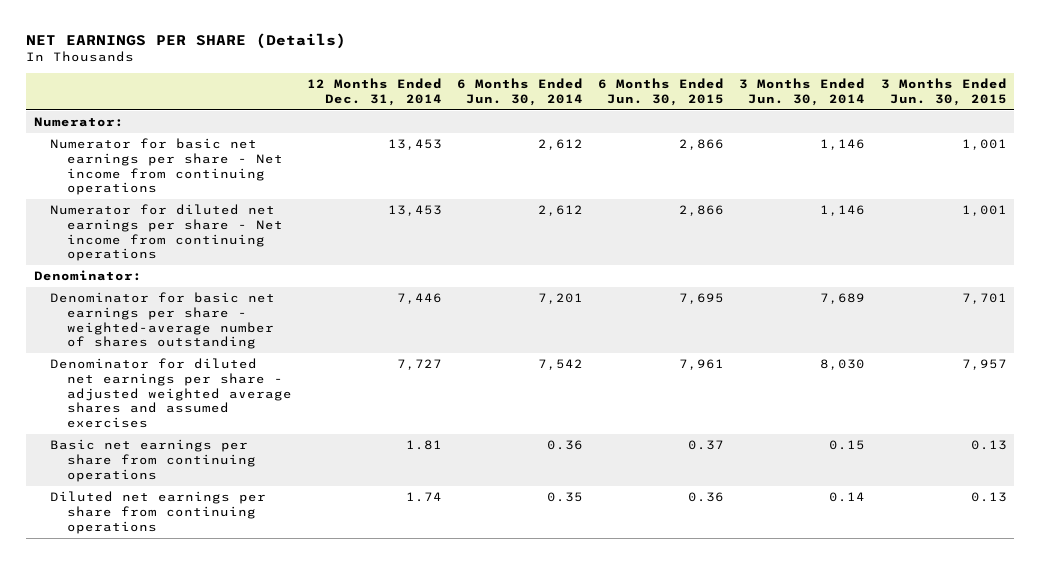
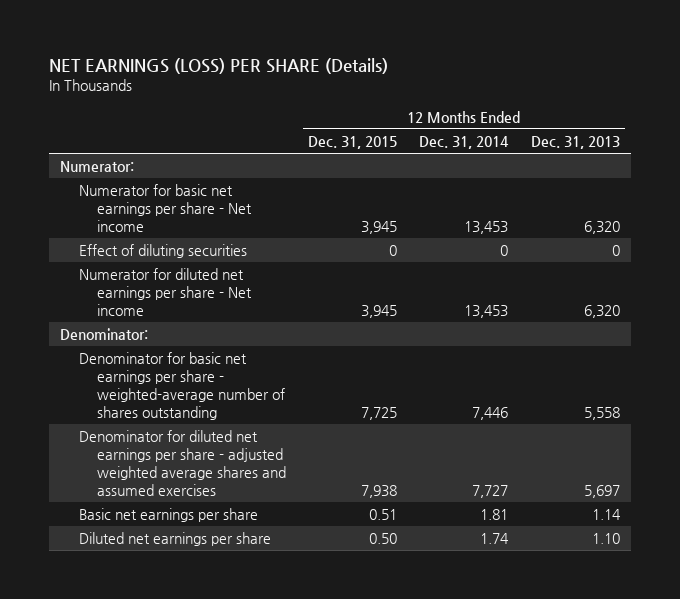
[26,32,347,49] NET EARNINGS PER SHARE (Details) -> [49,58,389,75] NET EARNINGS (LOSS) PER SHARE (Details)
[457,78,584,106] 6 Months Ended Jun. 30, 2014 -> none
[598,78,725,106] 6 Months Ended Jun. 30, 2015 -> none
[739,78,866,106] 3 Months Ended Jun. 30, 2014 -> none
[880,78,1007,106] 3 Months Ended Jun. 30, 2015 -> none
none -> [308,135,398,149] Dec. 31, 2015
none -> [530,135,620,149] Dec. 31, 2013
[50,138,284,196] Numerator for basic net earnings per share - Net income from continuing operations -> [78,184,253,233] Numerator for basic net earnings per share - Net income
none -> [78,244,247,259] Effect of diluting securities
[50,204,284,262] Numerator for diluted net earnings per share - Net income from continuing operations -> [78,268,253,317] Numerator for diluted net earnings per share - Net income
[50,439,257,482] Basic net earnings per share from continuing operations -> [78,508,258,523] Basic net earnings per share
[50,491,267,534] Diluted net earnings per share from continuing operations -> [78,532,271,547] Diluted net earnings per share

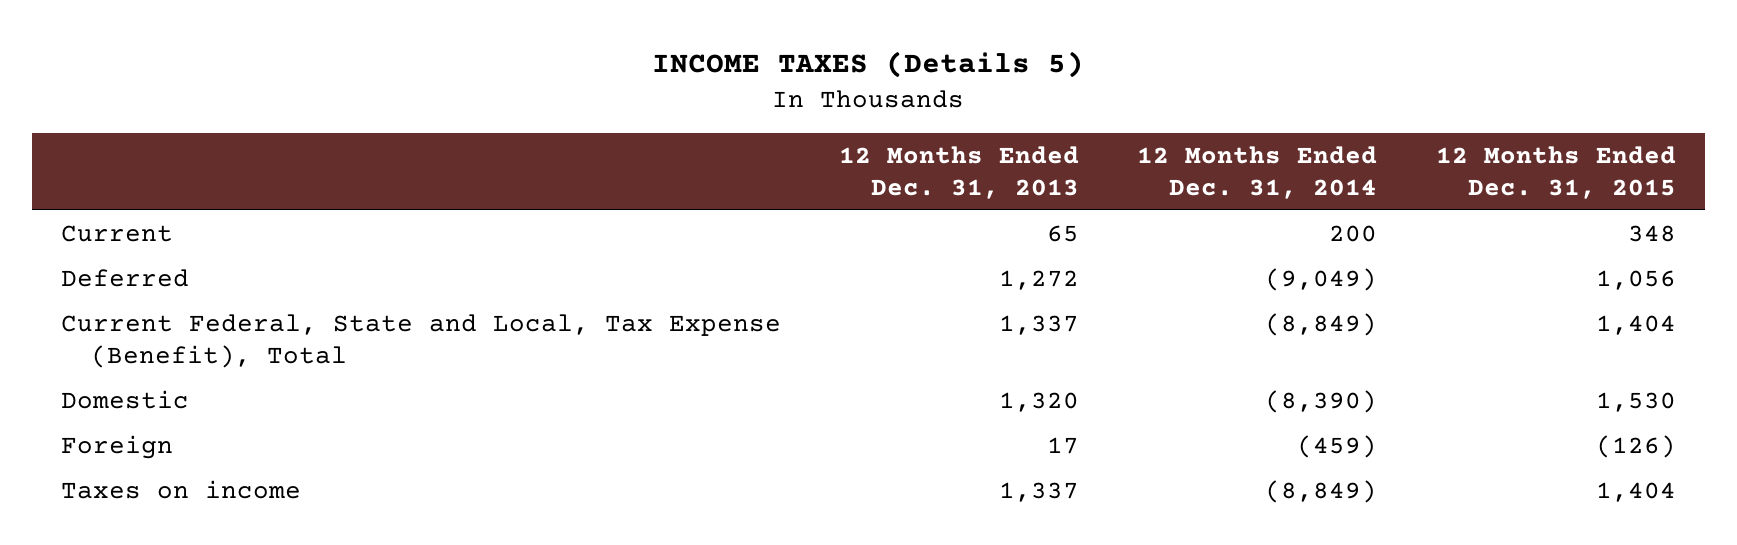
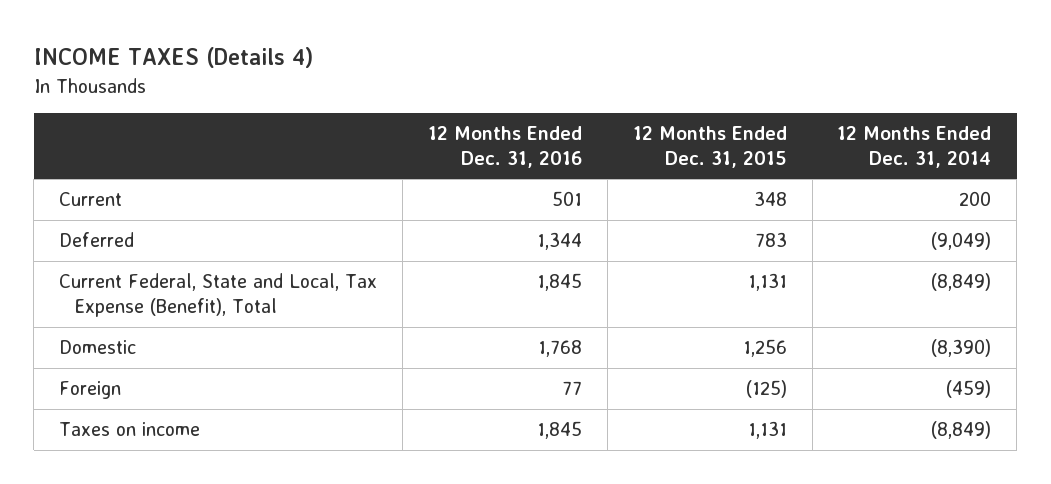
[652,51,1085,79] INCOME TAXES (Details 5) -> [33,47,313,69] INCOME TAXES (Details 4)
[839,145,1080,199] 12 Months Ended Dec. 31, 2013 -> none
none -> [428,125,583,169] 12 Months Ended Dec. 31, 2016
[1595,269,1676,290] 1,056 -> [754,232,787,248] 783
[1595,314,1676,335] 1,404 -> [747,273,787,292] 1,131
[1595,391,1676,412] 1,530 -> [742,339,787,358] 1,256
[1595,434,1676,458] (126) -> [745,380,787,399] (125)
[1595,481,1676,502] 1,404 -> [747,421,787,440] 1,131

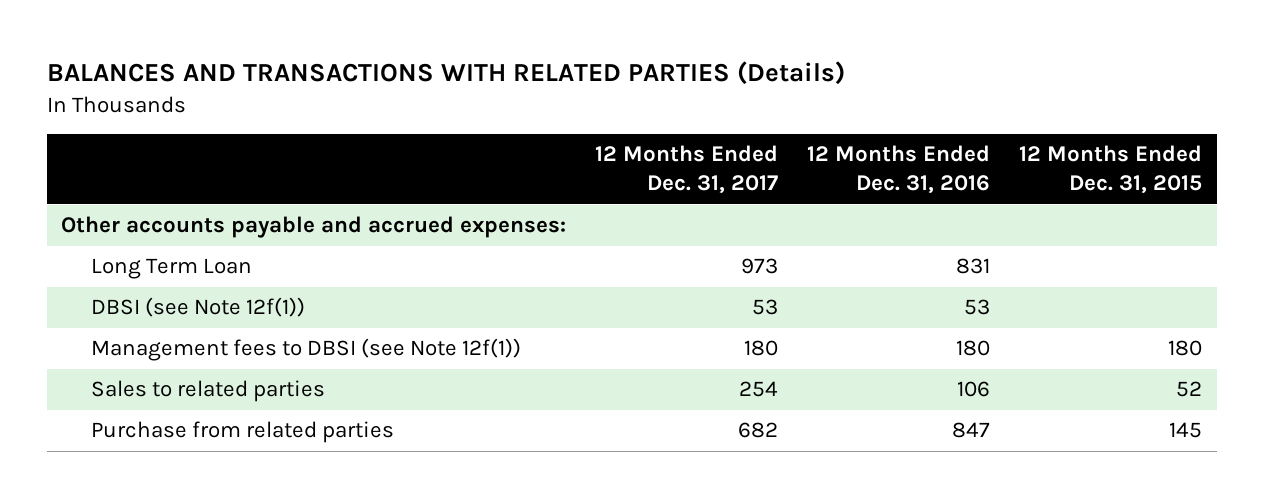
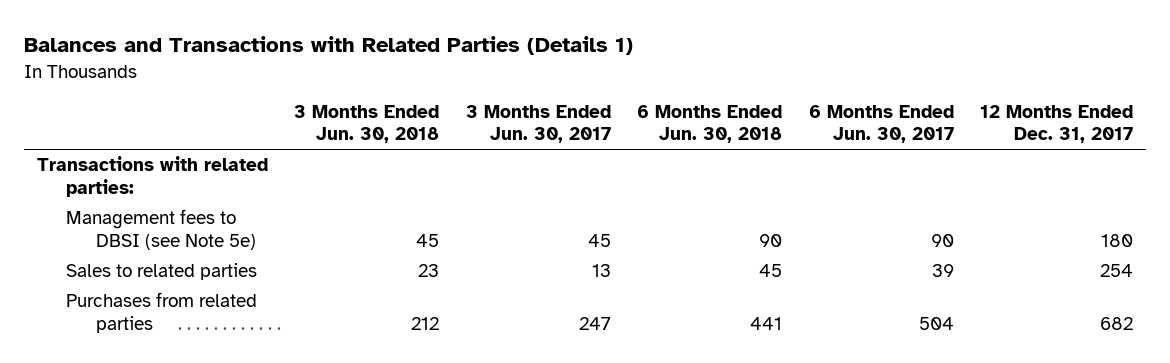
[46,61,845,86] BALANCES AND TRANSACTIONS WITH RELATED PARTIES (Details) -> [23,36,633,56] Balances and Transactions with Related Parties (Details 1)
[807,145,991,195] 12 Months Ended Dec. 31, 2016 -> none
[1019,145,1203,195] 12 Months Ended Dec. 31, 2015 -> none
none -> [294,104,440,144] 3 Months Ended Jun. 30, 2018
none -> [465,104,611,144] 3 Months Ended Jun. 30, 2017
none -> [637,104,783,144] 6 Months Ended Jun. 30, 2018
none -> [808,104,954,144] 6 Months Ended Jun. 30, 2017
[61,216,567,239] Other accounts payable and accrued expenses: -> none
[90,258,252,280] Long Term Loan -> none
[90,297,305,318] DBSI (see Note 12f(1)) -> none
none -> [36,156,268,198] Transactions with related parties:
[90,338,521,362] Management fees to DBSI (see Note 12f(1)) -> [66,209,256,251] Management fees to DBSI (see Note 5e)
[90,421,394,444] Purchase from related parties -> [66,292,258,334] Purchases from related parties

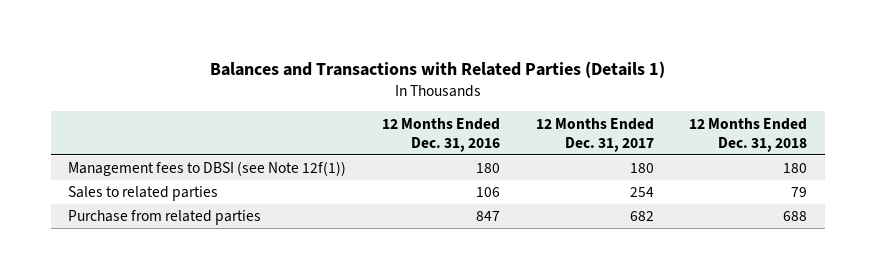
[294,104,440,144] 3 Months Ended Jun. 30, 2018 -> none
[465,104,611,144] 3 Months Ended Jun. 30, 2017 -> none
[637,104,783,144] 6 Months Ended Jun. 30, 2018 -> none
[808,104,954,144] 6 Months Ended Jun. 30, 2017 -> none
none -> [381,117,500,153] 12 Months Ended Dec. 31, 2016
none -> [689,117,808,153] 12 Months Ended Dec. 31, 2018
[36,156,268,198] Transactions with related parties: -> none
[66,209,256,251] Management fees to DBSI (see Note 5e) -> [68,161,347,177] Management fees to DBSI (see Note 12f(1))
[66,292,258,334] Purchases from related parties -> [68,210,262,226] Purchase from related parties

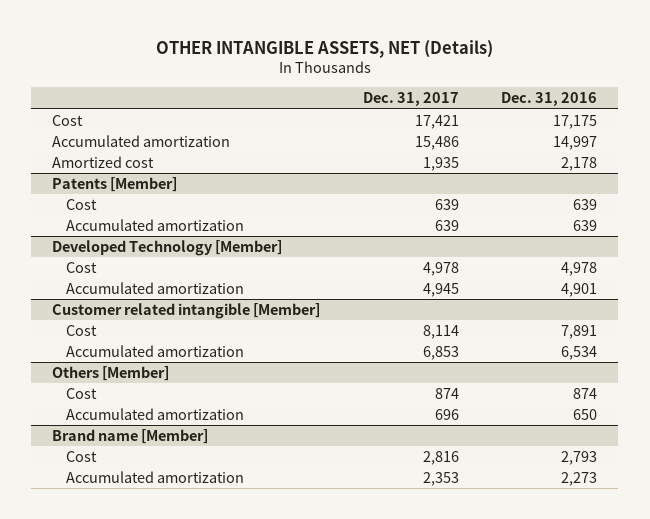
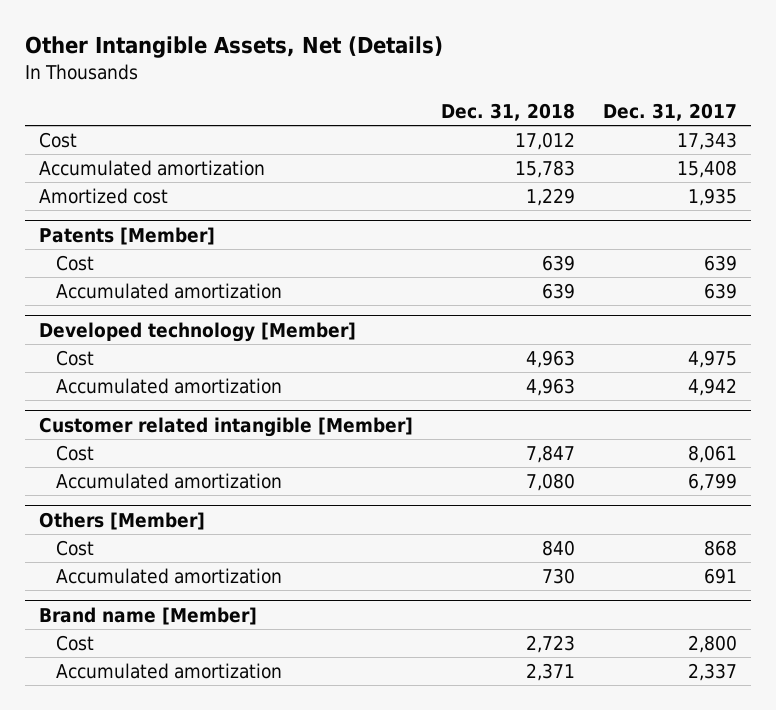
[155,39,493,58] OTHER INTANGIBLE ASSETS, NET (Details) -> [24,36,443,59] Other Intangible Assets, Net (Details)
[501,92,598,107] Dec. 31, 2016 -> none
none -> [440,102,575,121] Dec. 31, 2018
[414,114,459,129] 17,421 -> [677,131,738,150] 17,343
[414,135,459,150] 15,486 -> [677,159,738,178] 15,408
[52,239,283,256] Developed Technology [Member] -> [38,321,356,342] Developed technology [Member]
[422,261,459,276] 4,978 -> [688,349,738,368] 4,975
[422,282,459,297] 4,945 -> [688,377,738,396] 4,942
[422,324,459,339] 8,114 -> [688,444,738,463] 8,061
[422,345,459,360] 6,853 -> [688,472,738,491] 6,799
[434,387,459,399] 874 -> [704,539,738,556] 868
[434,408,459,420] 696 -> [704,567,738,584] 691
[422,450,459,465] 2,816 -> [688,634,738,653] 2,800
[422,471,459,486] 2,353 -> [688,662,738,681] 2,337

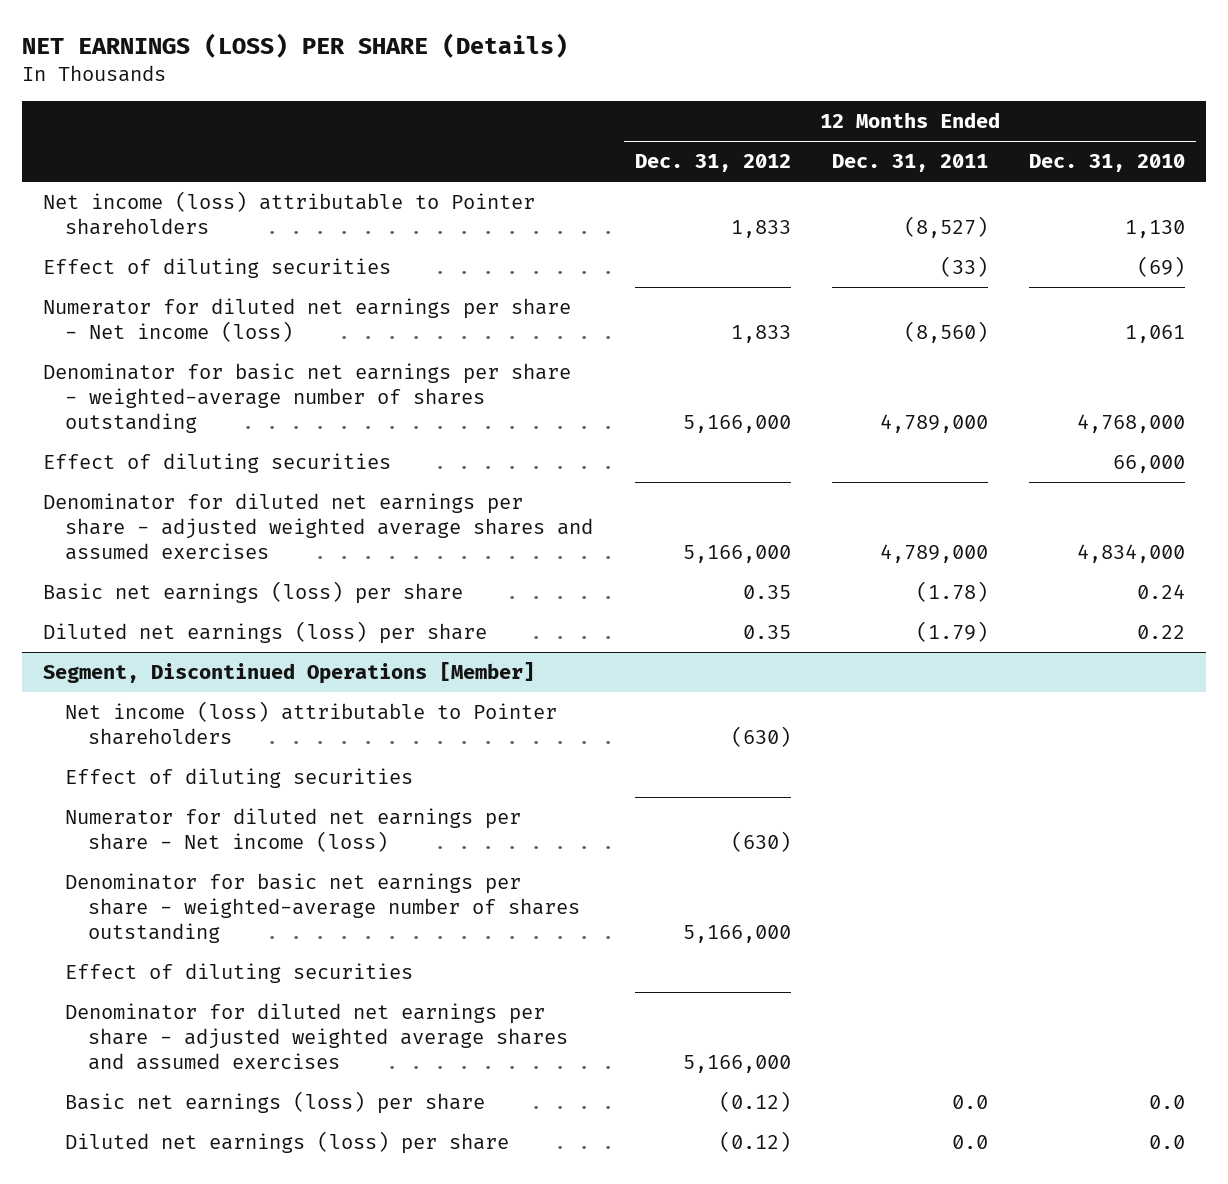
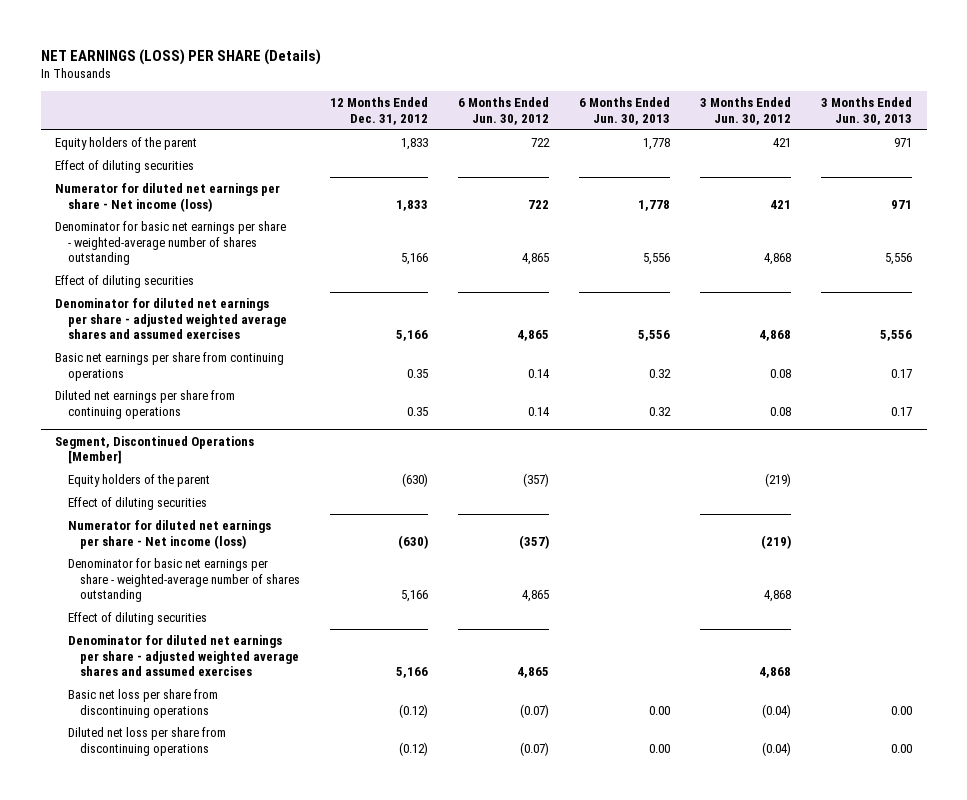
[831,154,988,173] Dec. 31, 2011 -> none
[1029,154,1186,173] Dec. 31, 2010 -> none
none -> [458,97,550,125] 6 Months Ended Jun. 30, 2012
none -> [578,97,670,125] 6 Months Ended Jun. 30, 2013
none -> [699,97,791,125] 3 Months Ended Jun. 30, 2012
none -> [820,97,912,125] 3 Months Ended Jun. 30, 2013
[42,191,535,236] Net income (loss) attributable to Pointer shareholders -> [55,137,198,151] Equity holders of the parent
[682,415,791,434] 5,166,000 -> [401,253,429,266] 5,166
[682,545,791,564] 5,166,000 -> [396,330,429,342] 5,166
[42,581,463,605] Basic net earnings (loss) per share -> [55,352,285,381] Basic net earnings per share from continuing operations
[42,621,487,645] Diluted net earnings (loss) per share -> [55,390,236,419] Diluted net earnings per share from continuing operations
[65,701,558,746] Net income (loss) attributable to Pointer shareholders -> [67,474,210,488] Equity holders of the parent
[682,925,791,944] 5,166,000 -> [401,590,429,603] 5,166
[682,1055,791,1074] 5,166,000 -> [396,667,429,679] 5,166
[65,1091,486,1115] Basic net earnings (loss) per share -> [67,689,218,718] Basic net loss per share from discontinuing operations
[65,1131,510,1155] Diluted net earnings (loss) per share -> [67,727,226,756] Diluted net loss per share from discontinuing operations

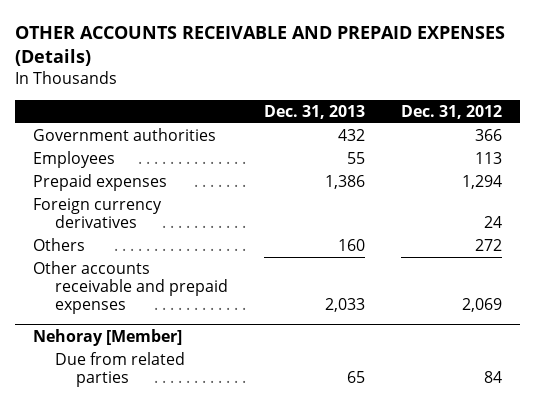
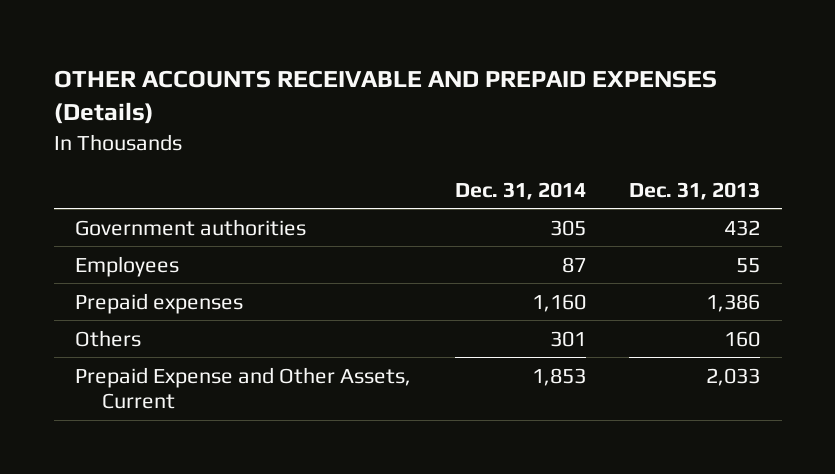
[401,104,503,119] Dec. 31, 2012 -> none
none -> [454,181,586,200] Dec. 31, 2014
[33,197,163,228] Foreign currency derivatives -> none
[33,328,183,346] Nehoray [Member] -> none
[54,351,185,387] Due from related parties -> none
[33,260,228,314] Other accounts receivable and prepaid expenses -> [75,366,412,410] Prepaid Expense and Other Assets, Current

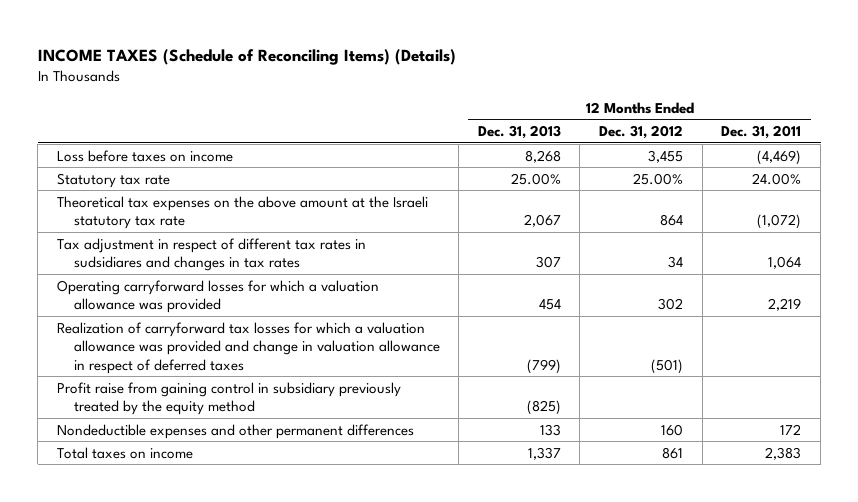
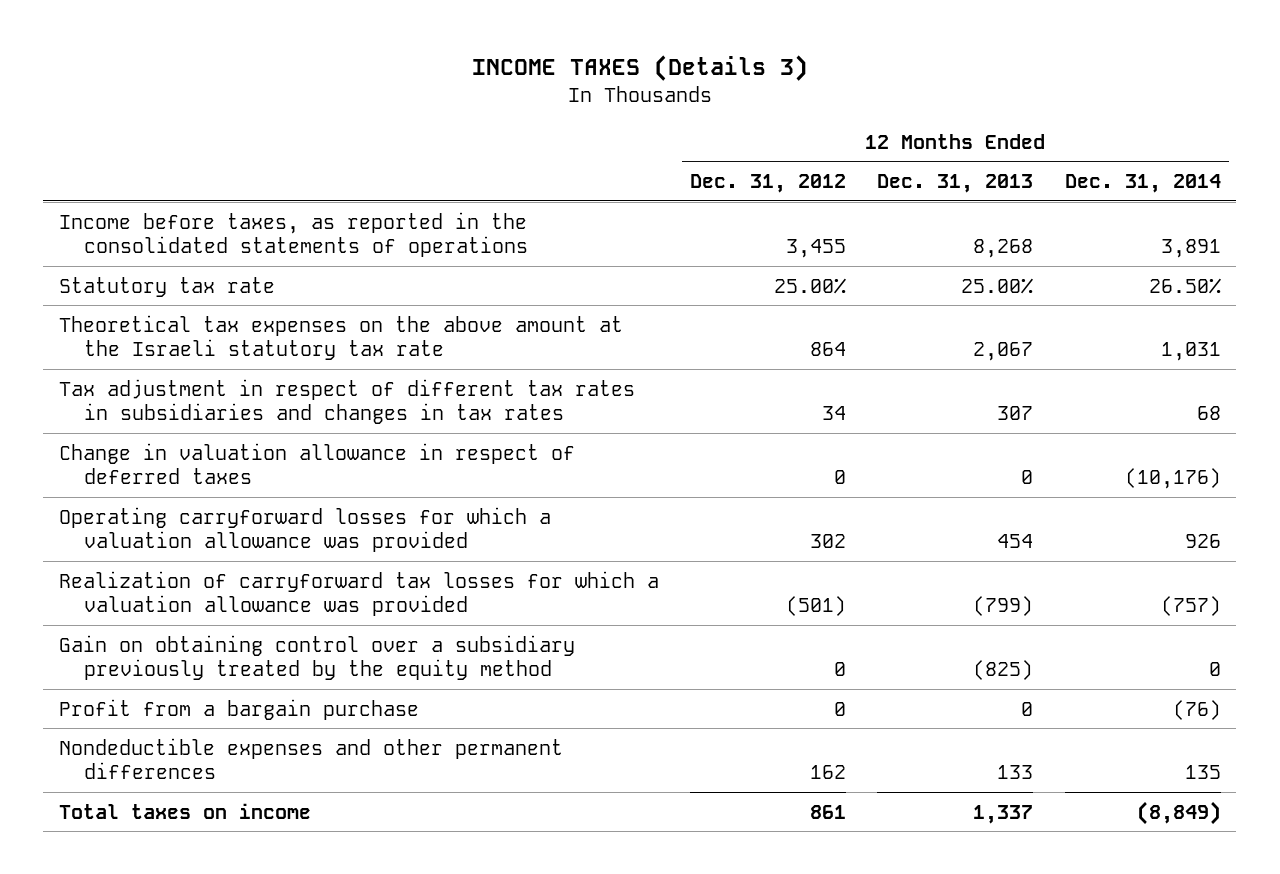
[37,48,456,65] INCOME TAXES (Schedule of Reconciling Items) (Details) -> [471,54,808,81] INCOME TAXES (Details 3)
[721,125,802,140] Dec. 31, 2011 -> none
none -> [1064,174,1221,194] Dec. 31, 2014
[56,149,233,162] Loss before taxes on income -> [58,211,529,257] Income before taxes, as reported in the consolidated statements of operations
[56,237,366,272] Tax adjustment in respect of different tax rates in sudsidiares and changes in tax rates -> [58,378,635,424] Tax adjustment in respect of different tax rates in subsidiaries and changes in tax rates
none -> [58,442,575,484] Change in valuation allowance in respect of deferred taxes
[56,381,401,416] Profit raise from gaining control in subsidiary previously treated by the equity method -> none
[56,321,440,374] Realization of carryforward tax losses for which a valuation allowance was provided and change in valuation allowance in respect of deferred taxes -> [58,570,659,616] Realization of carryforward tax losses for which a valuation allowance was provided
none -> [58,634,575,680] Gain on obtaining control over a subsidiary previously treated by the equity method
none -> [58,698,419,720] Profit from a bargain purchase
[661,423,684,436] 160 -> [810,764,847,779] 162

